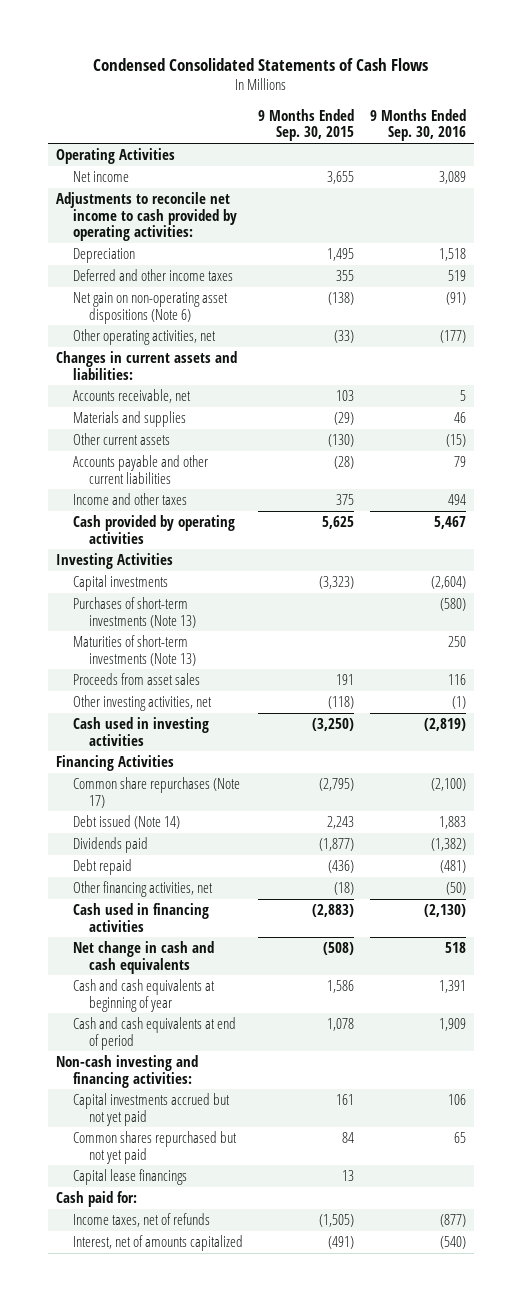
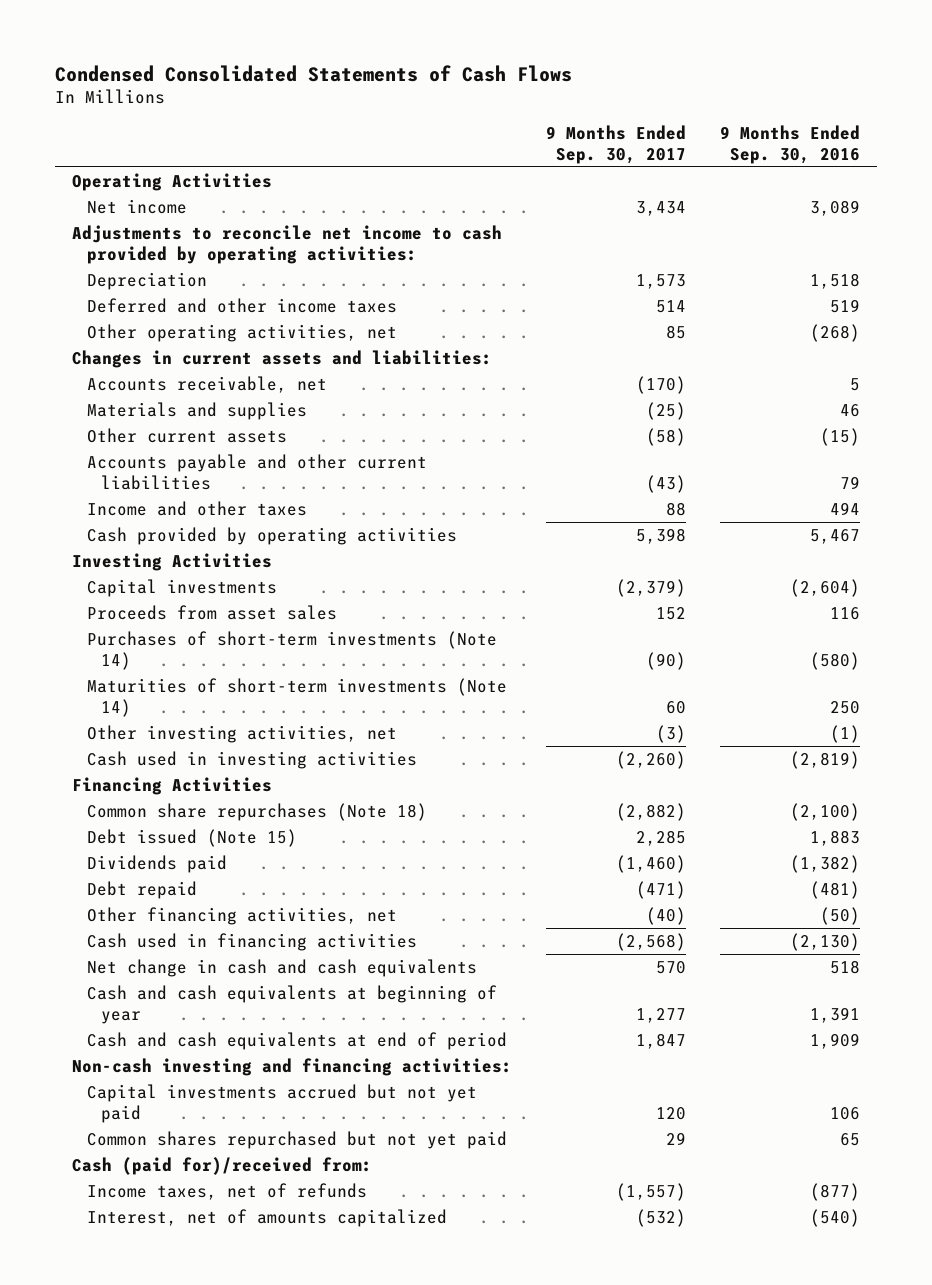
[258,108,355,142] 9 Months Ended Sep. 30, 2015 -> none
none -> [546,124,687,164] 9 Months Ended Sep. 30, 2017
[72,291,228,324] Net gain on non-operating asset dispositions (Note 6) -> none
[440,329,467,343] (177) -> [810,323,861,342] (268)
[72,596,196,628] Purchases of short-term investments (Note 13) -> none
[72,634,196,666] Maturities of short-term investments (Note 13) -> none
none -> [86,630,497,670] Purchases of short-term investments (Note 14)
none -> [86,677,507,717] Maturities of short-term investments (Note 14)
[72,776,240,808] Common share repurchases (Note 17) -> [86,802,427,821] Common share repurchases (Note 18)
[72,814,180,829] Debt issued (Note 14) -> [86,828,297,847] Debt issued (Note 15)
[72,1168,187,1185] Capital lease financings -> none
[56,1190,138,1207] Cash paid for: -> [71,1156,372,1175] Cash (paid for)/received from:

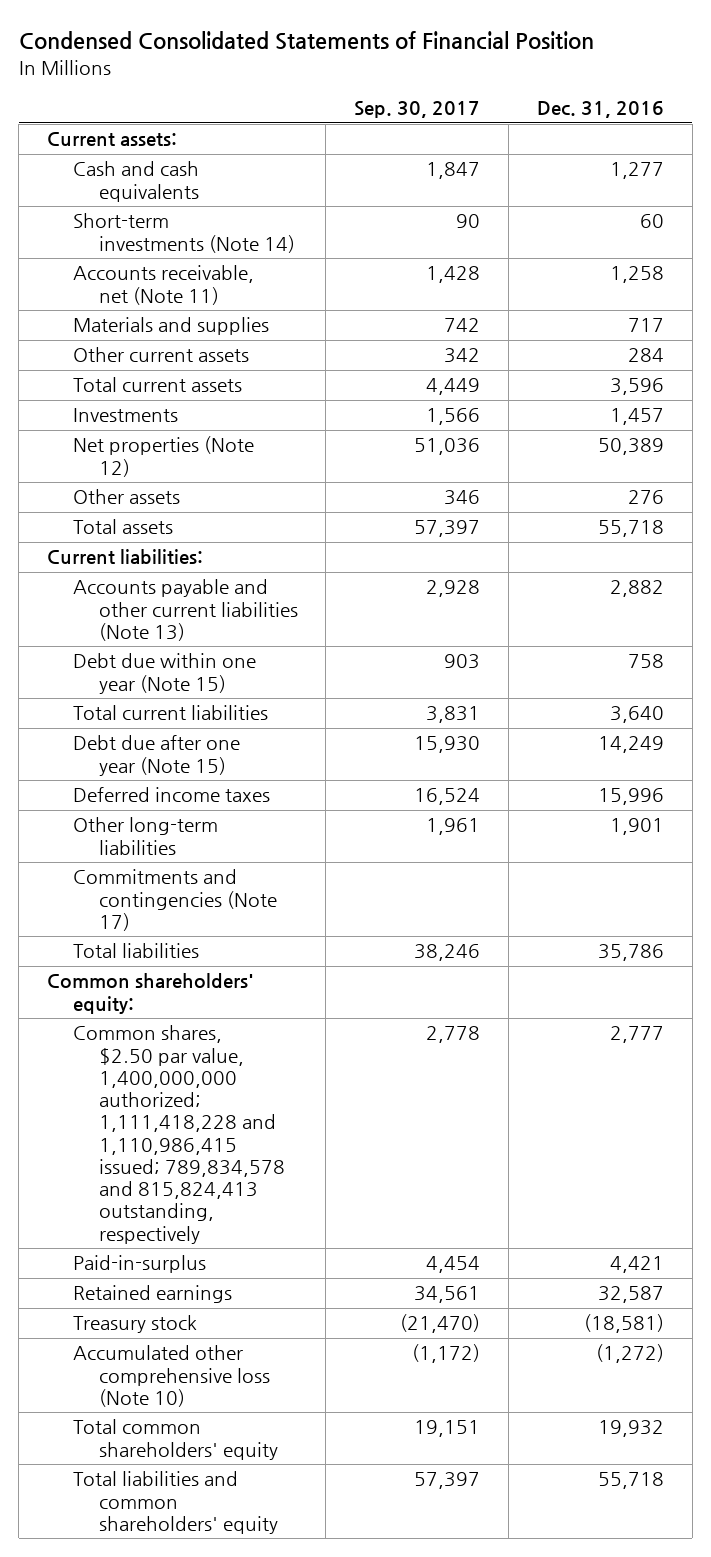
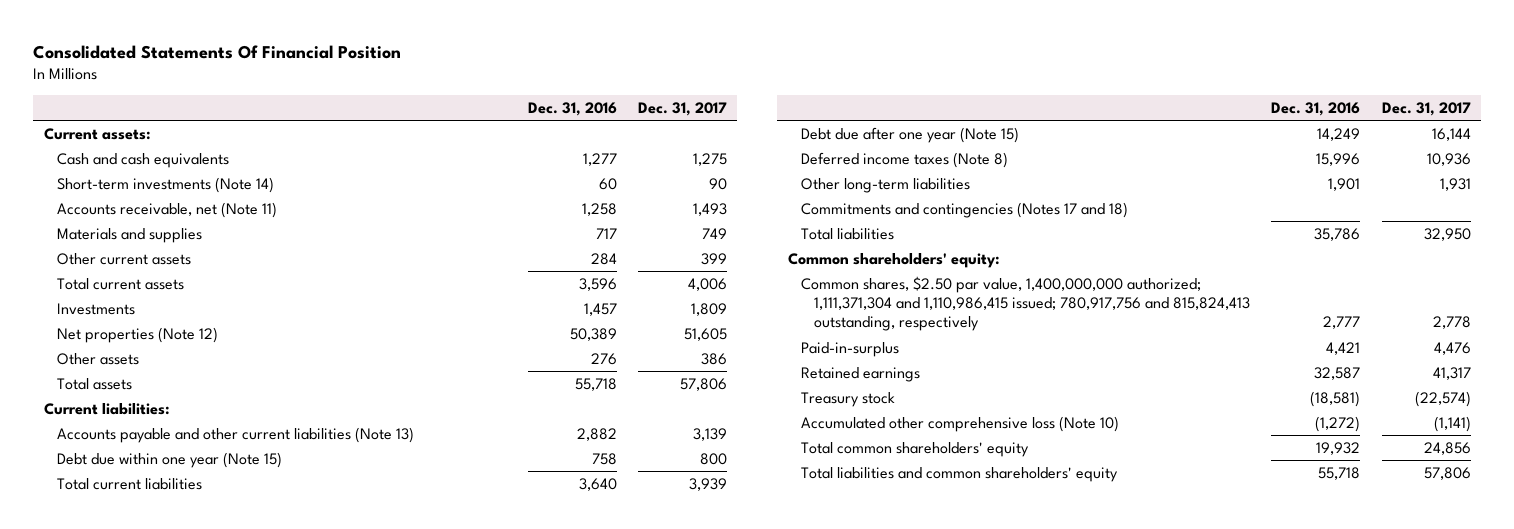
[18,31,594,51] Condensed Consolidated Statements of Financial Position -> [33,44,402,59] Consolidated Statements Of Financial Position
[354,101,481,119] Sep. 30, 2017 -> none
none -> [637,101,727,116] Dec. 31, 2017
[72,787,270,803] Deferred income taxes -> [800,151,1008,168] Deferred income taxes (Note 8)
[72,869,277,931] Commitments and contingencies (Note 17) -> [800,201,1128,218] Commitments and contingencies (Notes 17 and 18)
[72,1025,285,1244] Common shares, $2.50 par value, 1,400,000,000 authorized; 1,111,418,228 and 1,110,986,415 issued; 789,834,578 and 815,824,413 outstanding, respectively -> [800,275,1251,332] Common shares, $2.50 par value, 1,400,000,000 authorized; 1,111,371,304 and 1,110,986,415 issued; 780,917,756 and 815,824,413 outstanding, respectively

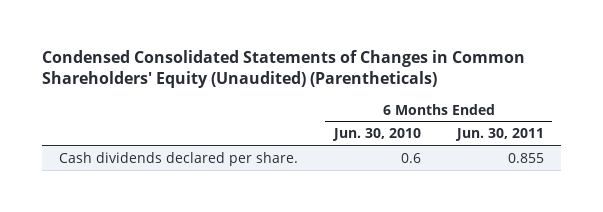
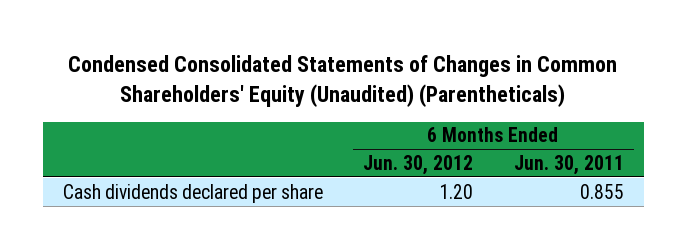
[331,128,421,142] Jun. 30, 2010 -> none
none -> [363,154,474,175] Jun. 30, 2012
[59,151,299,166] Cash dividends declared per share. -> [62,183,323,203] Cash dividends declared per share

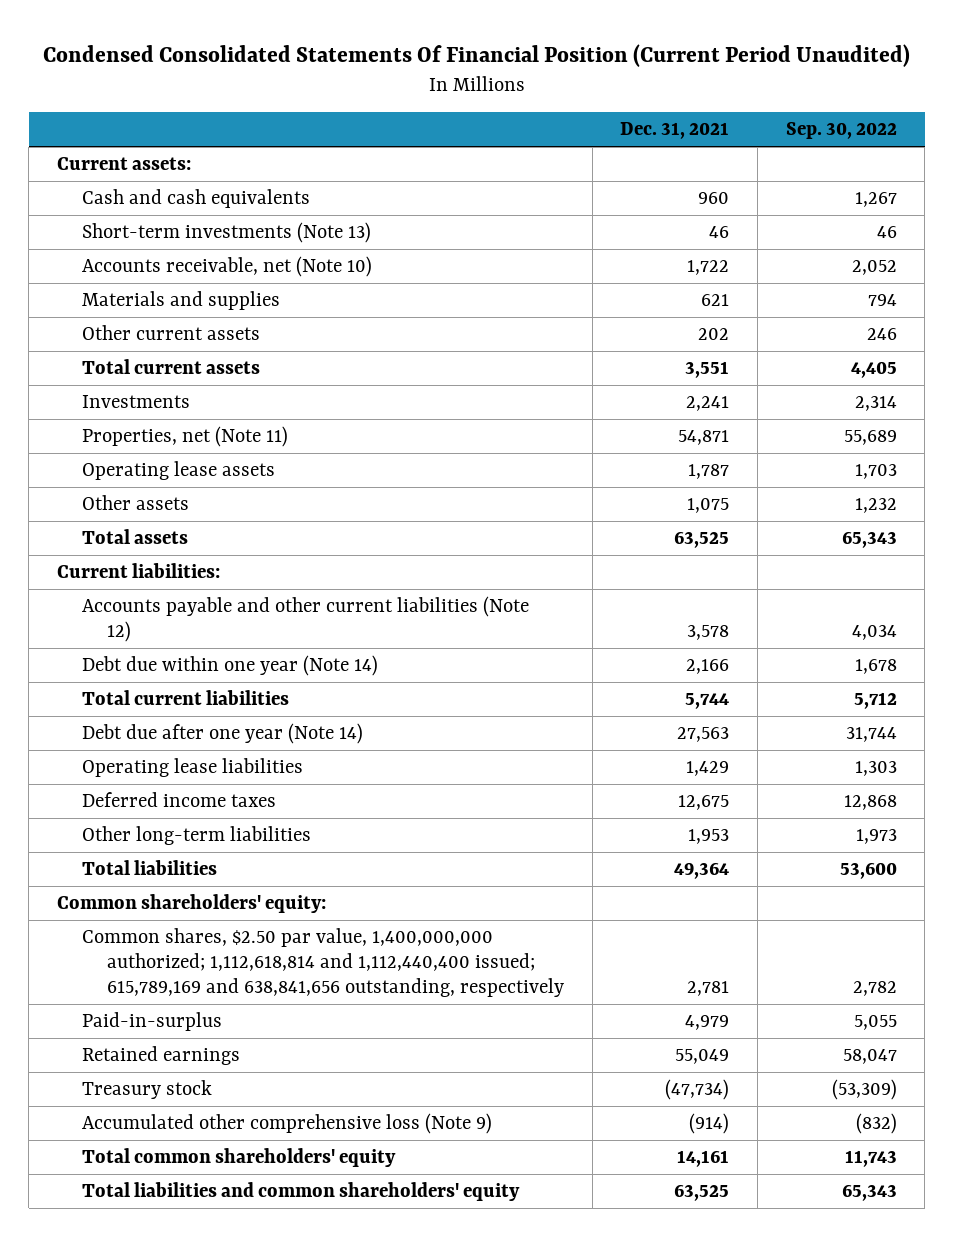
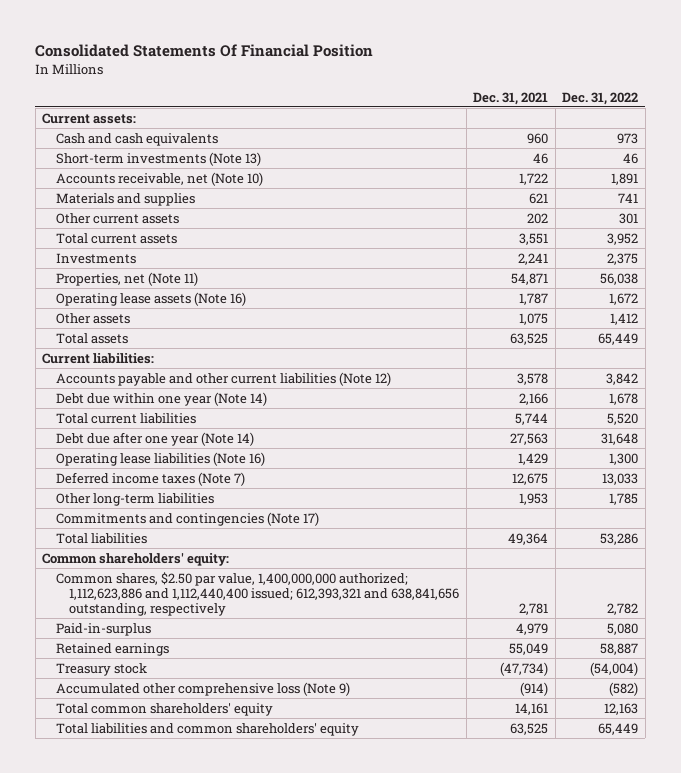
[42,44,910,68] Condensed Consolidated Statements Of Financial Position (Current Period Unaudited) -> [35,43,374,57] Consolidated Statements Of Financial Position
[785,122,897,140] Sep. 30, 2022 -> none
none -> [562,91,639,105] Dec. 31, 2022
[82,461,276,481] Operating lease assets -> [55,291,246,306] Operating lease assets (Note 16)
[82,758,304,778] Operating lease liabilities -> [55,451,265,466] Operating lease liabilities (Note 16)
[82,792,277,808] Deferred income taxes -> [55,471,245,486] Deferred income taxes (Note 7)
none -> [55,511,319,526] Commitments and contingencies (Note 17)
[82,928,564,997] Common shares, $2.50 par value, 1,400,000,000 authorized; 1,112,618,814 and 1,112,440,400 issued; 615,789,169 and 638,841,656 outstanding, respectively -> [55,571,460,617] Common shares, $2.50 par value, 1,400,000,000 authorized; 1,112,623,886 and 1,112,440,400 issued; 612,393,321 and 638,841,656 outstanding, respectively

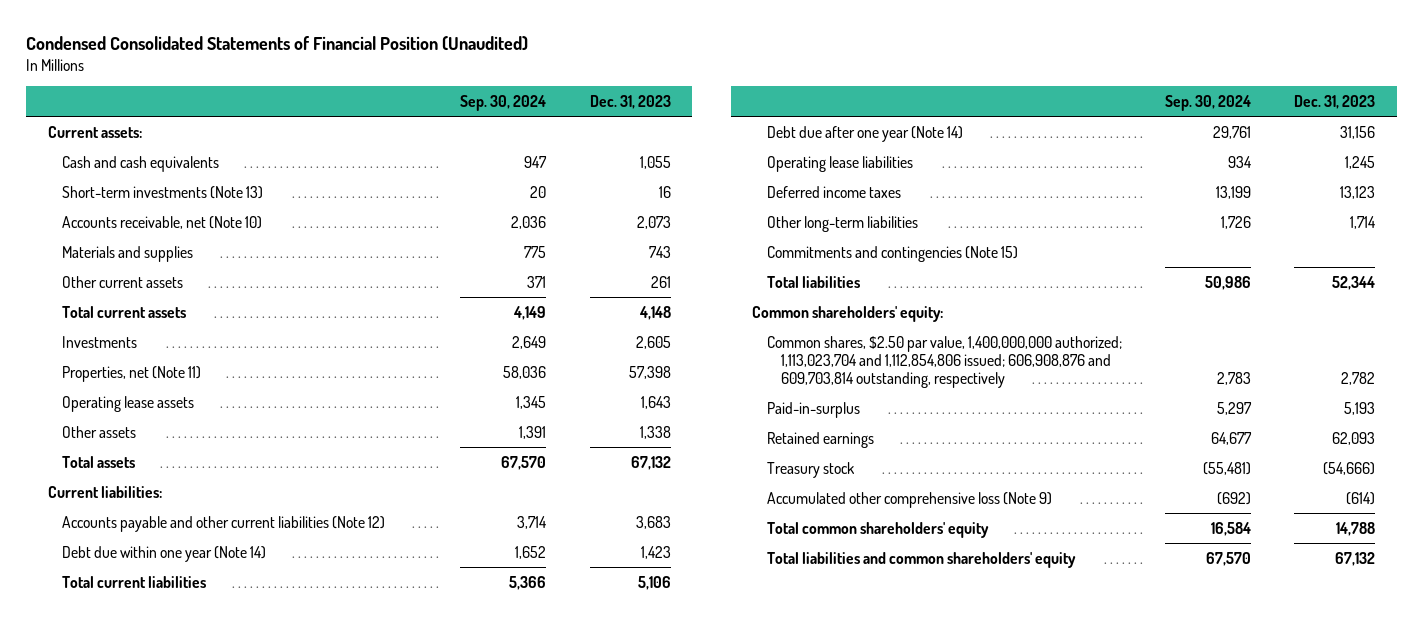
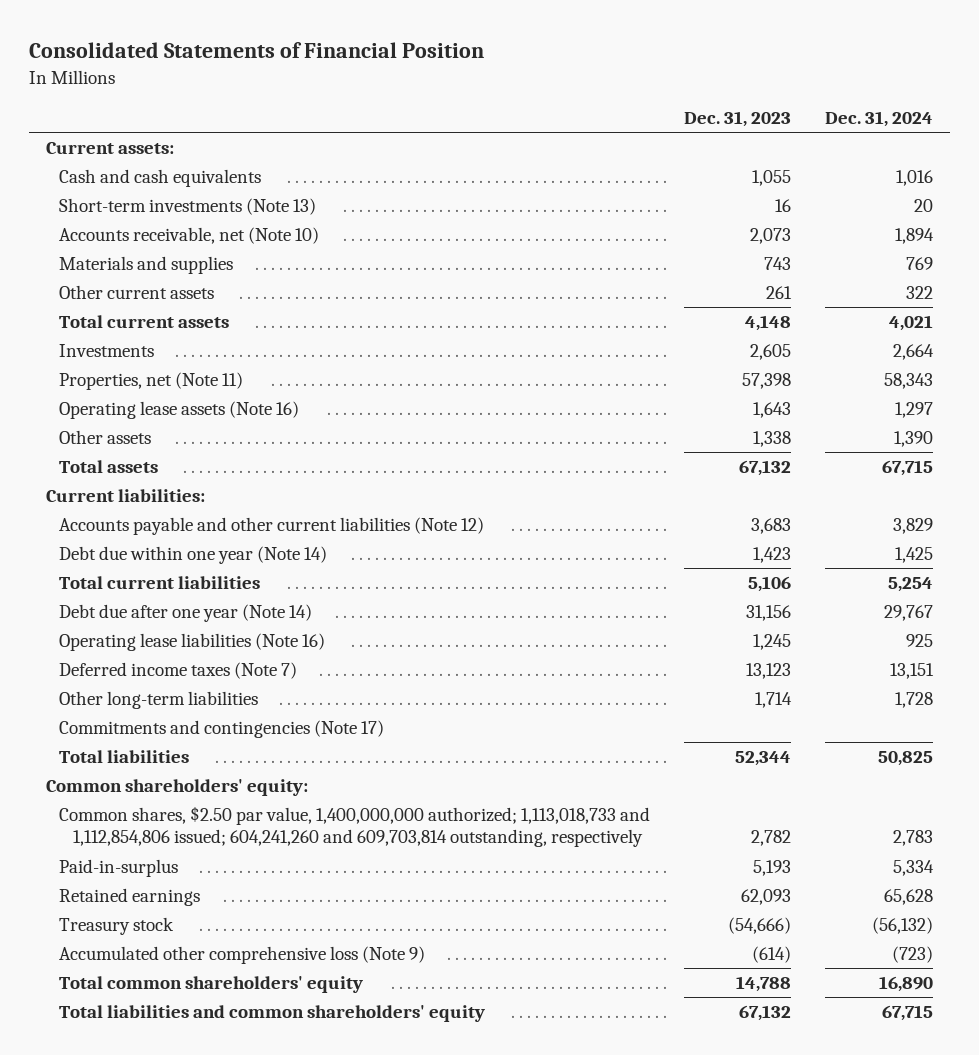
[26,36,529,52] Condensed Consolidated Statements of Financial Position (Unaudited) -> [28,42,484,59] Consolidated Statements of Financial Position
[460,95,547,112] Sep. 30, 2024 -> none
none -> [825,110,934,127] Dec. 31, 2024
[62,395,195,412] Operating lease assets -> [59,401,300,420] Operating lease assets (Note 16)
[766,155,913,172] Operating lease liabilities -> [59,633,326,652] Operating lease liabilities (Note 16)
[766,185,901,198] Deferred income taxes -> [59,662,298,680] Deferred income taxes (Note 7)
[766,245,1018,262] Commitments and contingencies (Note 15) -> [59,720,385,739] Commitments and contingencies (Note 17)
[766,335,1122,388] Common shares, $2.50 par value, 1,400,000,000 authorized; 1,113,023,704 and 1,112,854,806 issued; 606,908,876 and 609,703,814 outstanding, respectively -> [59,806,651,848] Common shares, $2.50 par value, 1,400,000,000 authorized; 1,113,018,733 and 1,112,854,806 issued; 604,241,260 and 609,703,814 outstanding, respectively

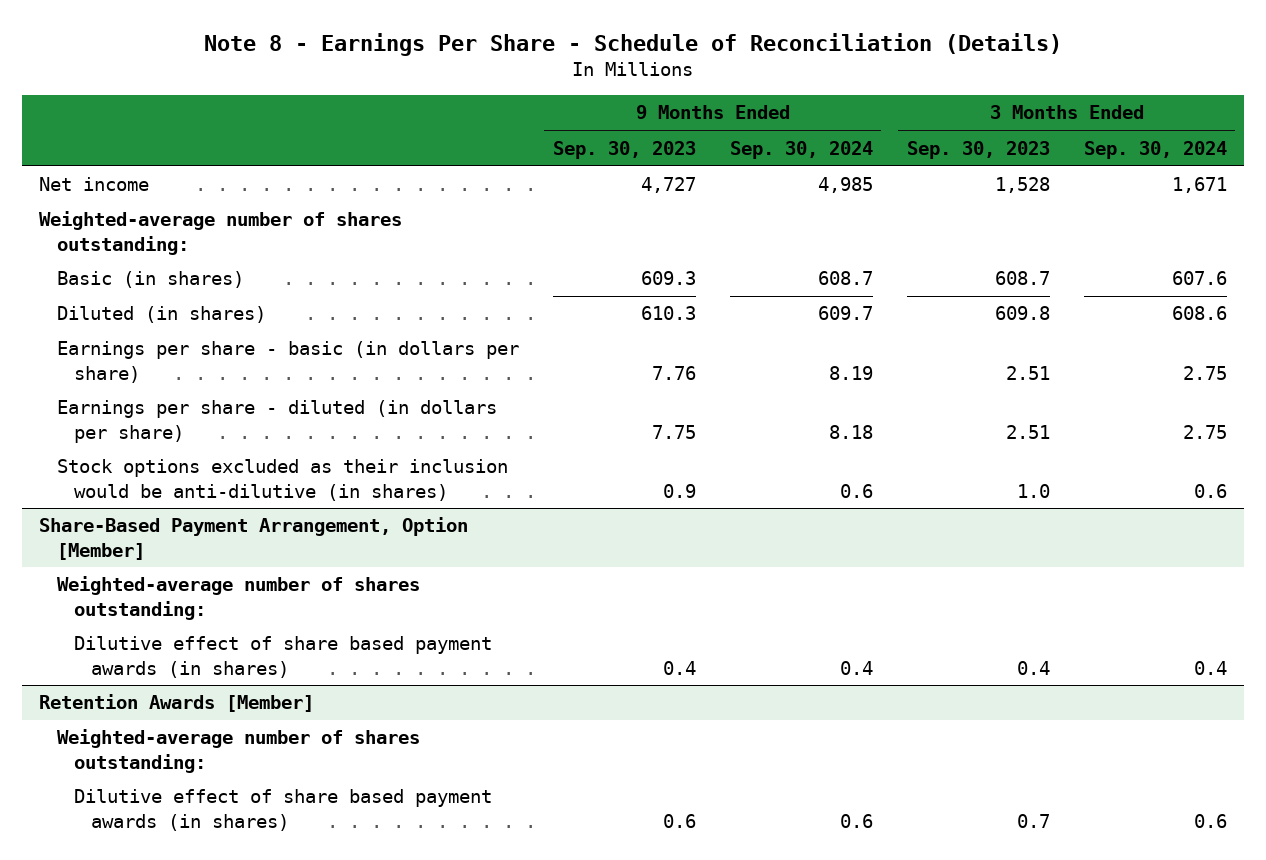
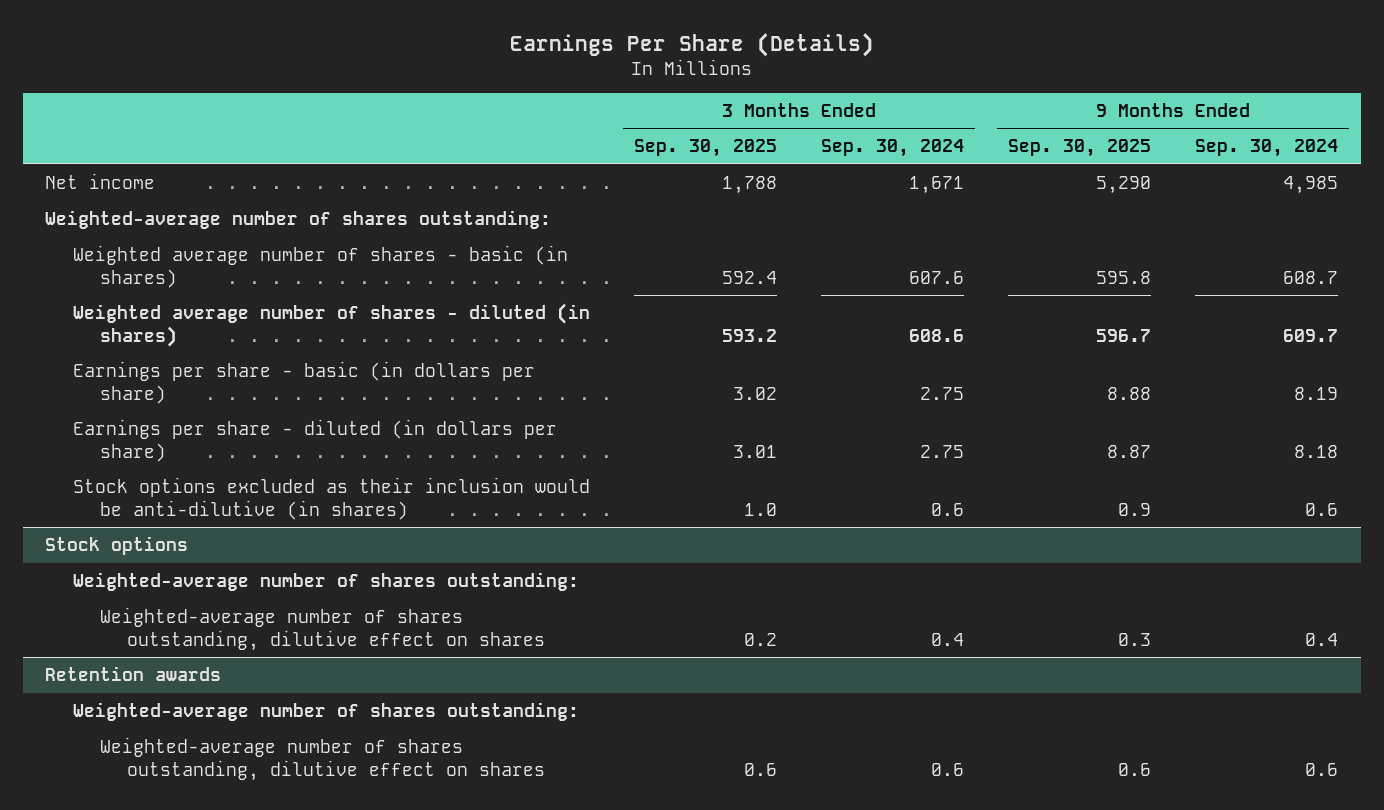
[203,33,1062,57] Note 8 - Earnings Per Share - Schedule of Reconciliation (Details) -> [509,32,874,57] Earnings Per Share (Details)
[552,140,696,159] Sep. 30, 2023 -> none
[906,140,1050,159] Sep. 30, 2023 -> none
none -> [633,139,777,158] Sep. 30, 2025
none -> [1008,139,1152,158] Sep. 30, 2025
[56,271,244,289] Basic (in shares) -> [72,245,568,288] Weighted average number of shares - basic (in shares)
[56,306,266,324] Diluted (in shares) -> [72,303,590,347] Weighted average number of shares - diluted (in shares)
[39,517,469,560] Share-Based Payment Arrangement, Option [Member] -> [45,536,189,556] Stock options
[73,636,492,678] Dilutive effect of share based payment awards (in shares) -> [99,607,545,651] Weighted-average number of shares outstanding, dilutive effect on shares
[39,694,315,713] Retention Awards [Member] -> [45,666,222,682] Retention awards
[73,789,492,831] Dilutive effect of share based payment awards (in shares) -> [99,737,545,781] Weighted-average number of shares outstanding, dilutive effect on shares

